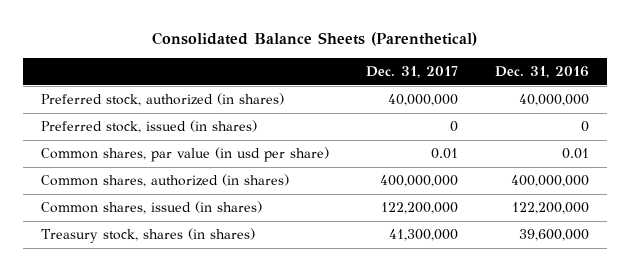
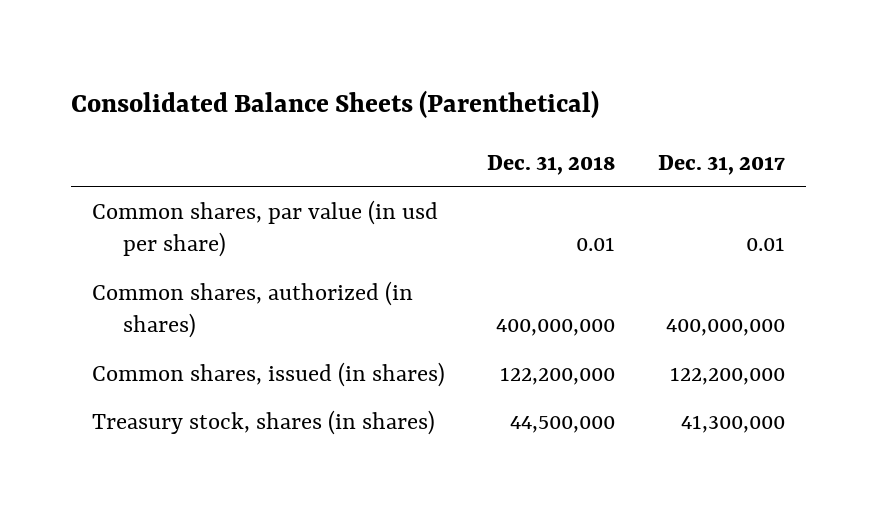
[494,66,589,79] Dec. 31, 2016 -> none
none -> [487,154,616,175] Dec. 31, 2018
[41,93,285,107] Preferred stock, authorized (in shares) -> none
[41,120,258,134] Preferred stock, issued (in shares) -> none

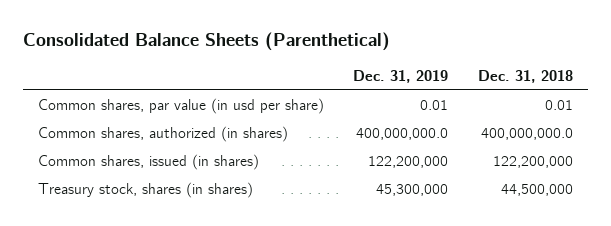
[657,154,785,175] Dec. 31, 2017 -> none
none -> [353,69,449,83] Dec. 31, 2019
[496,318,616,336] 400,000,000 -> [481,128,574,141] 400,000,000.0

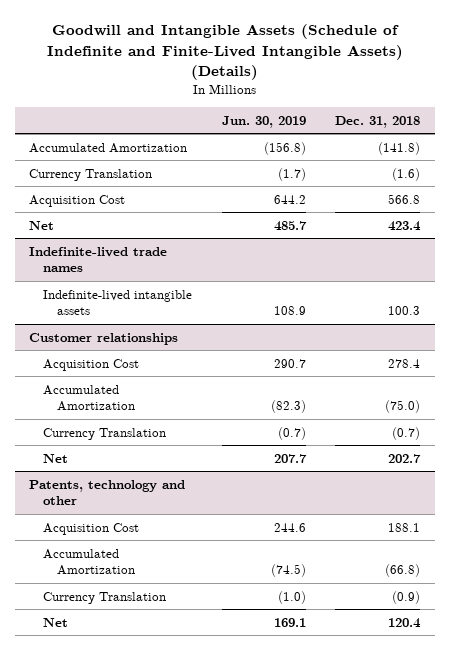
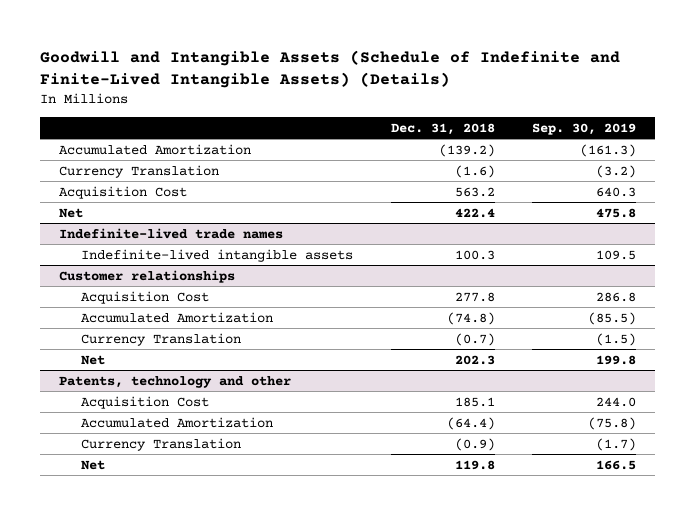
[221,115,306,128] Jun. 30, 2019 -> none
none -> [531,122,636,135] Sep. 30, 2019
[378,141,421,155] (141.8) -> [438,143,495,157] (139.2)
[388,193,421,204] 566.8 -> [454,186,495,197] 563.2
[388,220,422,231] 423.4 -> [454,207,495,218] 422.4
[388,358,421,368] 278.4 -> [454,291,495,302] 277.8
[385,400,421,414] (75.0) -> [446,311,495,325] (74.8)
[388,453,422,463] 202.7 -> [454,354,495,365] 202.3
[388,522,421,532] 188.1 -> [454,396,495,407] 185.1
[385,564,421,578] (66.8) -> [446,416,495,430] (64.4)
[388,617,422,628] 120.4 -> [454,459,495,470] 119.8

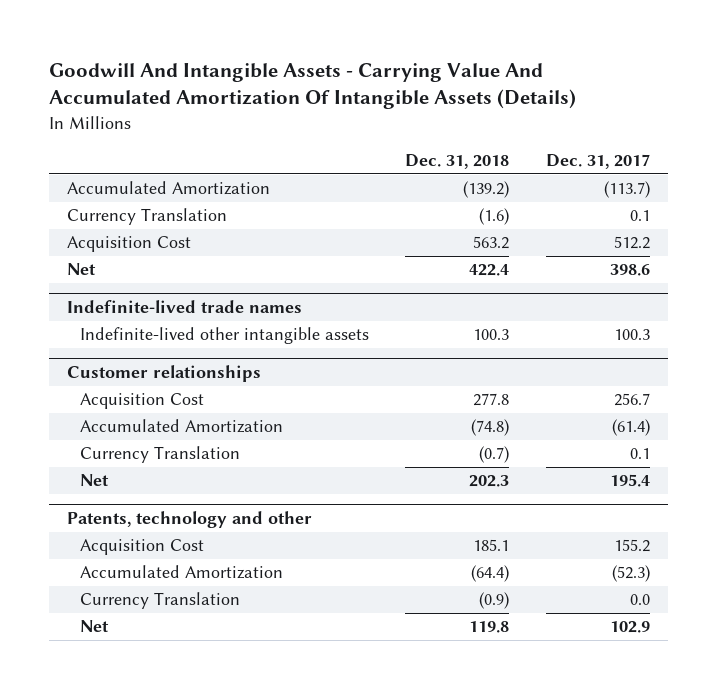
[40,50,621,89] Goodwill and Intangible Assets (Schedule of Indefinite and Finite-Lived Intangible Assets) (Details) -> [48,62,576,110] Goodwill And Intangible Assets - Carrying Value And Accumulated Amortization Of Intangible Assets (Details)
[531,122,636,135] Sep. 30, 2019 -> none
none -> [545,154,650,170] Dec. 31, 2017
[81,248,354,262] Indefinite-lived intangible assets -> [79,327,369,345] Indefinite-lived other intangible assets

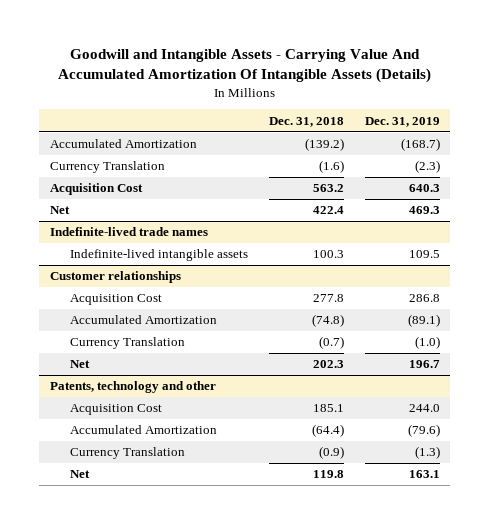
[48,62,576,110] Goodwill And Intangible Assets - Carrying Value And Accumulated Amortization Of Intangible Assets (Details) -> [57,49,431,84] Goodwill and Intangible Assets - Carrying Value And Accumulated Amortization Of Intangible Assets (Details)
[545,154,650,170] Dec. 31, 2017 -> none
none -> [364,116,440,127] Dec. 31, 2019
[79,327,369,345] Indefinite-lived other intangible assets -> [69,249,248,262] Indefinite-lived intangible assets

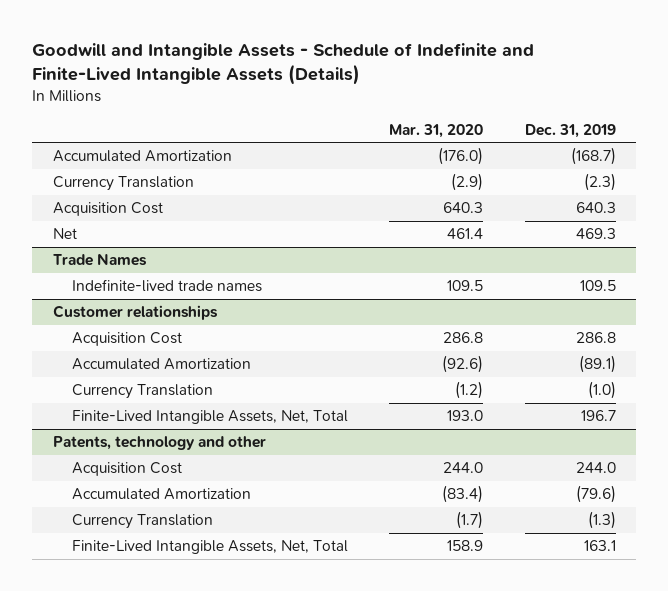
[57,49,431,84] Goodwill and Intangible Assets - Carrying Value And Accumulated Amortization Of Intangible Assets (Details) -> [31,43,534,86] Goodwill and Intangible Assets - Schedule of Indefinite and Finite-Lived Intangible Assets (Details)
[268,116,344,127] Dec. 31, 2018 -> none
none -> [389,123,484,138] Mar. 31, 2020
[49,227,208,237] Indefinite-lived trade names -> [52,254,147,267] Trade Names
[69,249,248,262] Indefinite-lived intangible assets -> [71,279,262,293] Indefinite-lived trade names
[69,360,90,369] Net -> [71,410,348,425] Finite-Lived Intangible Assets, Net, Total
[69,470,90,479] Net -> [71,540,348,555] Finite-Lived Intangible Assets, Net, Total

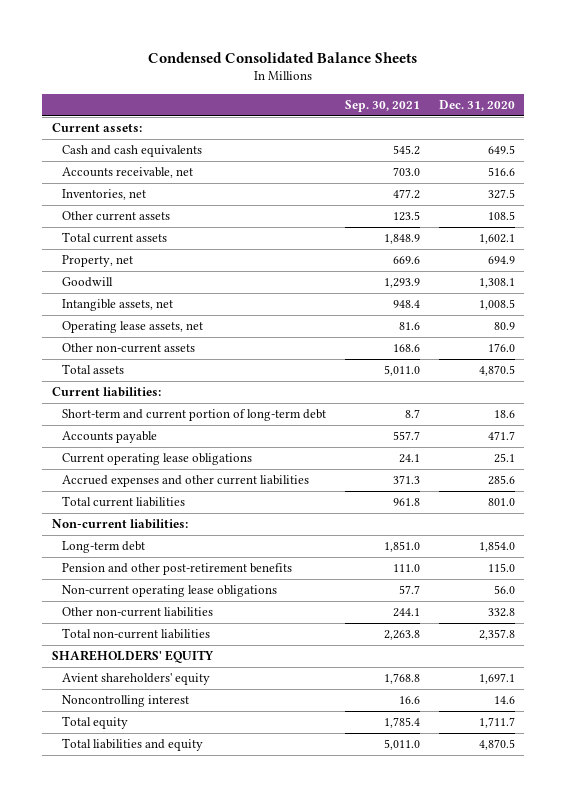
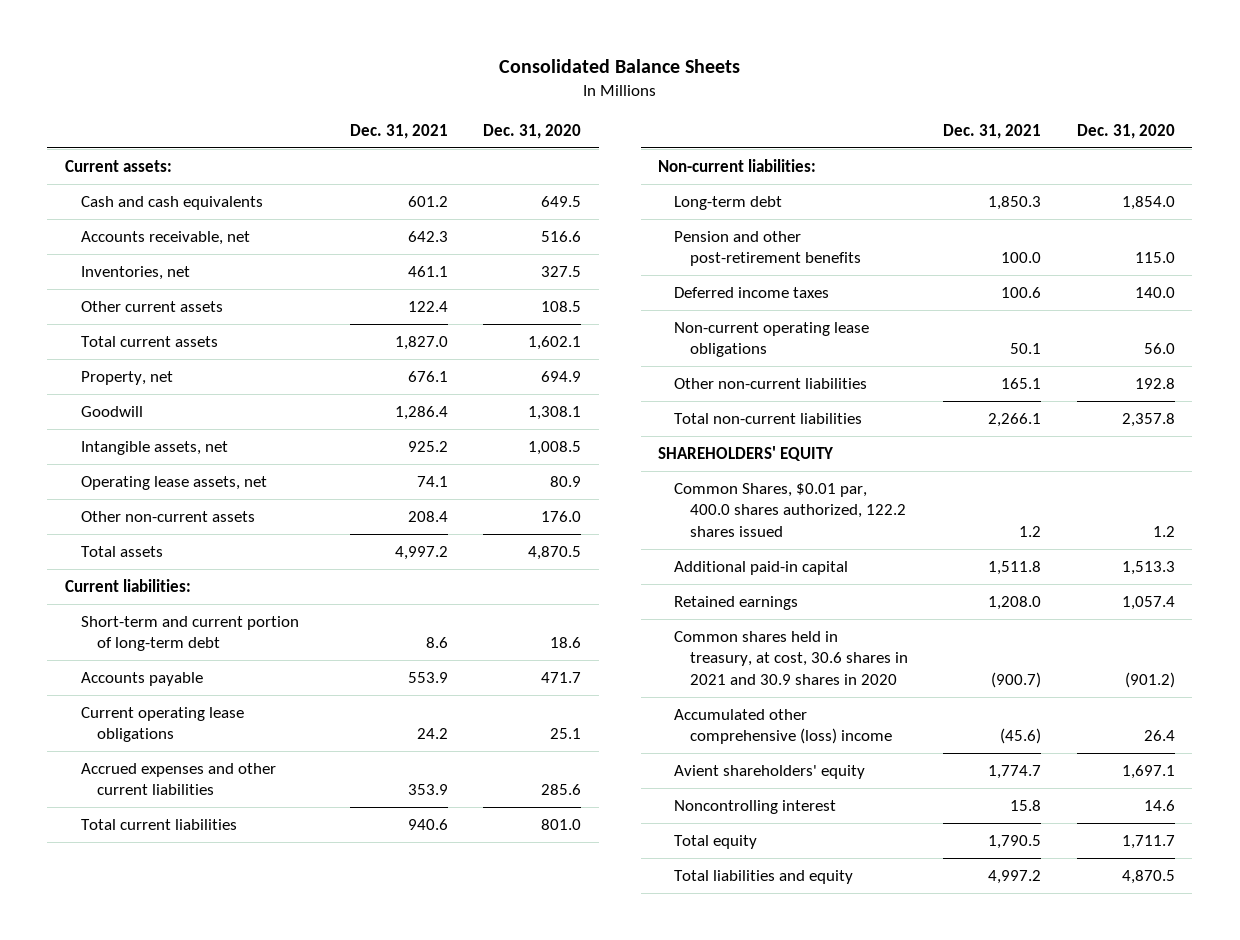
[148,51,418,63] Condensed Consolidated Balance Sheets -> [498,59,740,74] Consolidated Balance Sheets
[345,100,421,113] Sep. 30, 2021 -> none
none -> [350,123,449,139] Dec. 31, 2021
none -> [674,286,830,298] Deferred income taxes
[487,608,515,618] 332.8 -> [1134,377,1175,389] 192.8
none -> [674,482,907,538] Common Shares, $0.01 par, 400.0 shares authorized, 122.2 shares issued
none -> [674,560,849,575] Additional paid-in capital
none -> [674,595,799,610] Retained earnings
none -> [674,630,909,686] Common shares held in treasury, at cost, 30.6 shares in 2021 and 30.9 shares in 2020
none -> [674,708,893,745] Accumulated other comprehensive (loss) income

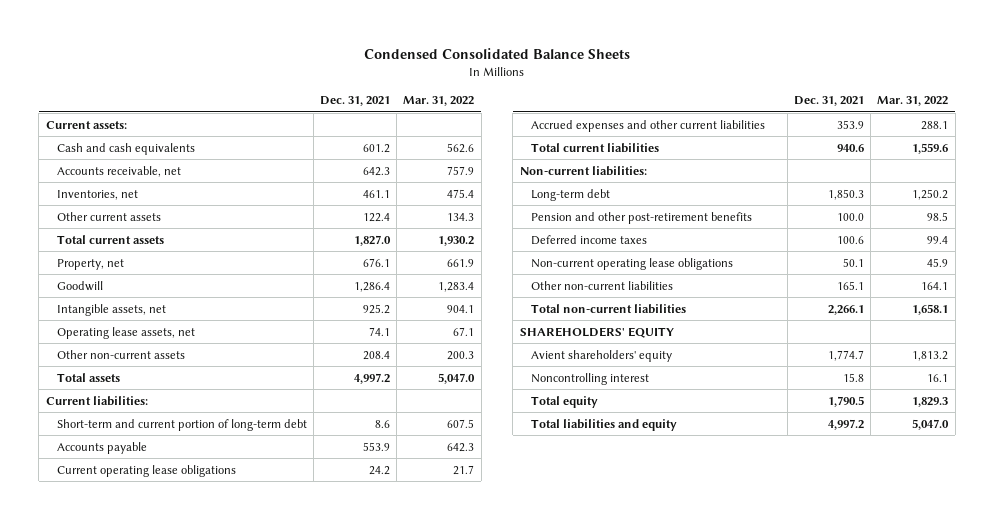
[498,59,740,74] Consolidated Balance Sheets -> [363,47,630,59] Condensed Consolidated Balance Sheets
[483,123,582,139] Dec. 31, 2020 -> none
none -> [403,96,475,107] Mar. 31, 2022
[674,482,907,538] Common Shares, $0.01 par, 400.0 shares authorized, 122.2 shares issued -> none
[674,560,849,575] Additional paid-in capital -> none
[674,595,799,610] Retained earnings -> none
[674,630,909,686] Common shares held in treasury, at cost, 30.6 shares in 2021 and 30.9 shares in 2020 -> none
[674,708,893,745] Accumulated other comprehensive (loss) income -> none

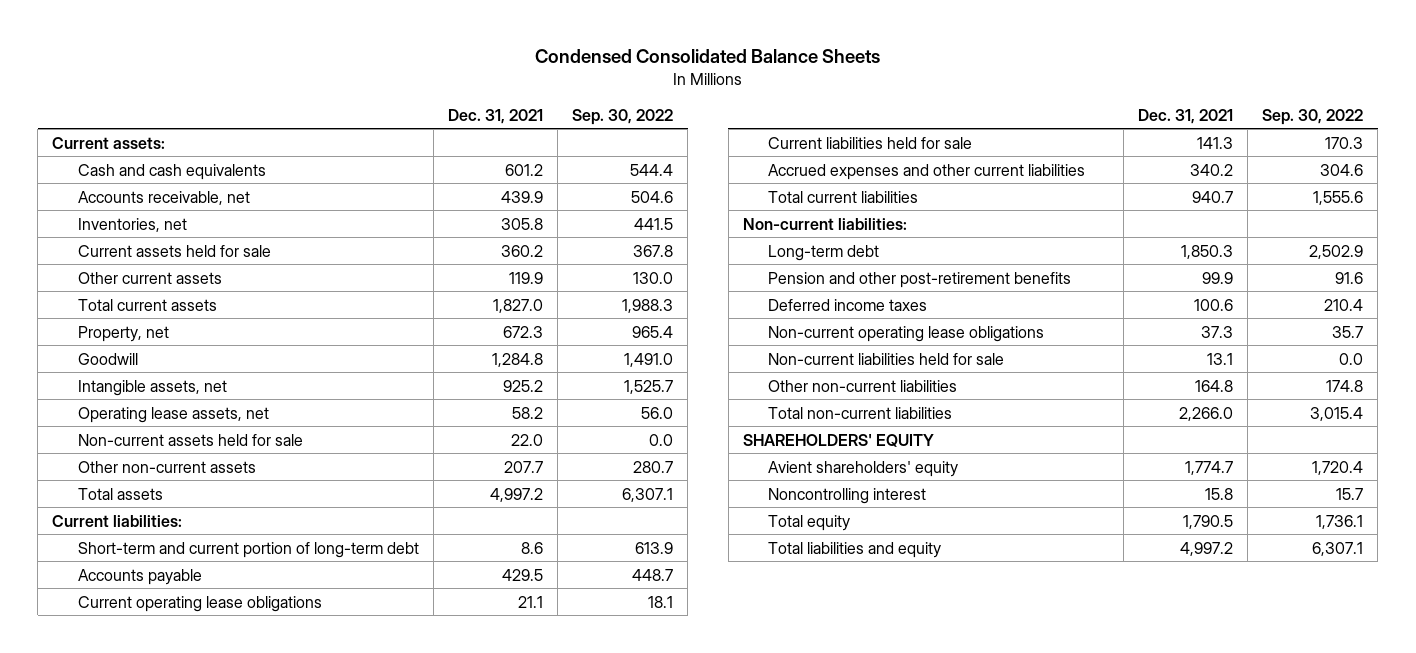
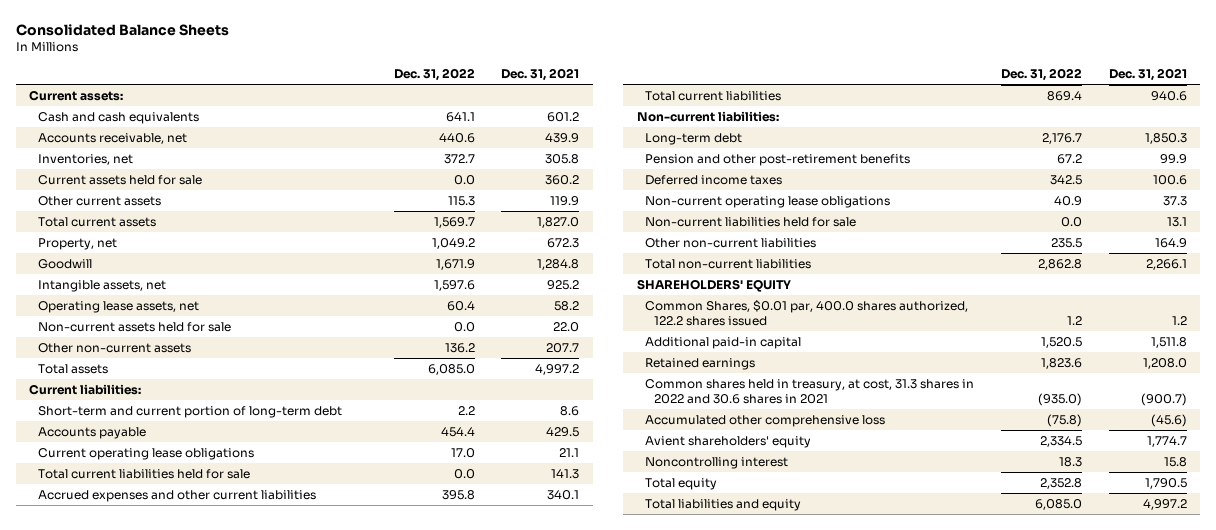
[534,49,880,64] Condensed Consolidated Balance Sheets -> [15,23,229,36] Consolidated Balance Sheets
[572,108,674,125] Sep. 30, 2022 -> none
none -> [393,68,475,82] Dec. 31, 2022
[768,136,973,149] Current liabilities held for sale -> [37,468,250,479] Total current liabilities held for sale
[1190,163,1234,176] 340.2 -> [547,489,580,500] 340.1
[1192,190,1234,203] 940.7 -> [1151,90,1188,101] 940.6
[1195,379,1234,392] 164.8 -> [1155,237,1188,248] 164.9
[1179,406,1234,421] 2,266.0 -> [1146,258,1188,270] 2,266.1
none -> [645,299,969,327] Common Shares, $0.01 par, 400.0 shares authorized, 122.2 shares issued
none -> [645,336,802,349] Additional paid-in capital
none -> [645,357,756,370] Retained earnings
none -> [645,378,975,405] Common shares held in treasury, at cost, 31.3 shares in 2022 and 30.6 shares in 2021
none -> [645,414,886,427] Accumulated other comprehensive loss

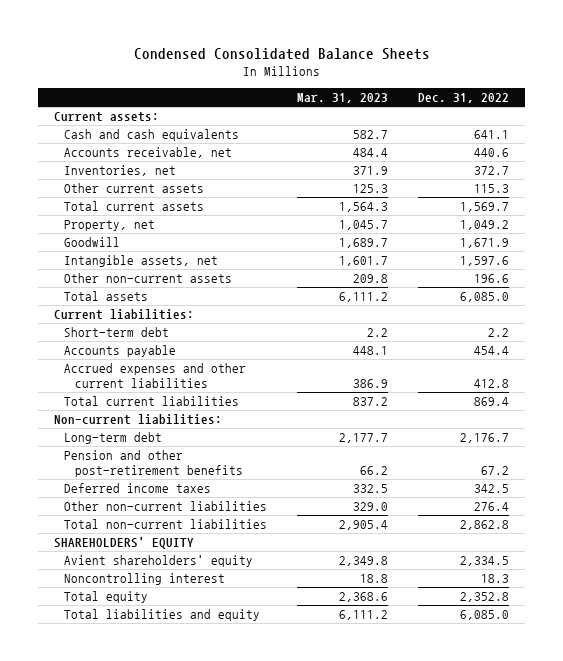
[15,23,229,36] Consolidated Balance Sheets -> [133,48,430,61] Condensed Consolidated Balance Sheets
[501,68,580,82] Dec. 31, 2021 -> none
none -> [297,93,389,104] Mar. 31, 2023
[37,174,202,185] Current assets held for sale -> none
[37,300,199,313] Operating lease assets, net -> none
[37,321,231,332] Non-current assets held for sale -> none
[444,342,475,353] 136.2 -> [474,274,510,284] 196.6
[37,405,342,418] Short-term and current portion of long-term debt -> [64,327,170,338] Short-term debt
[37,447,254,460] Current operating lease obligations -> none
[37,468,250,479] Total current liabilities held for sale -> none
[441,489,475,500] 395.8 -> [474,379,510,389] 412.8
[645,195,891,208] Non-current operating lease obligations -> none
[645,216,857,227] Non-current liabilities held for sale -> none
[1051,237,1083,248] 235.5 -> [474,502,510,512] 276.4
[645,299,969,327] Common Shares, $0.01 par, 400.0 shares authorized, 122.2 shares issued -> none
[645,336,802,349] Additional paid-in capital -> none
[645,357,756,370] Retained earnings -> none
[645,378,975,405] Common shares held in treasury, at cost, 31.3 shares in 2022 and 30.6 shares in 2021 -> none
[645,414,886,427] Accumulated other comprehensive loss -> none

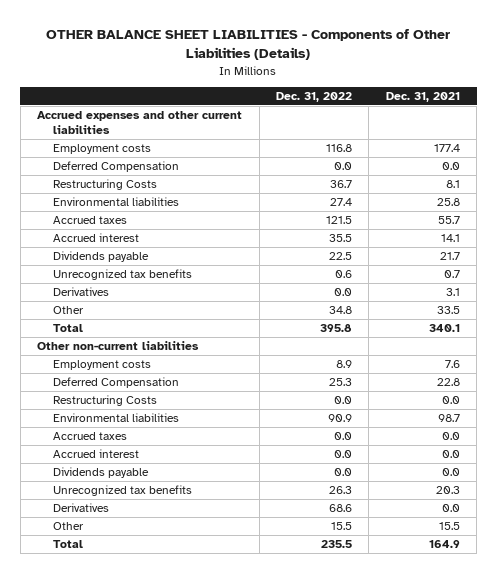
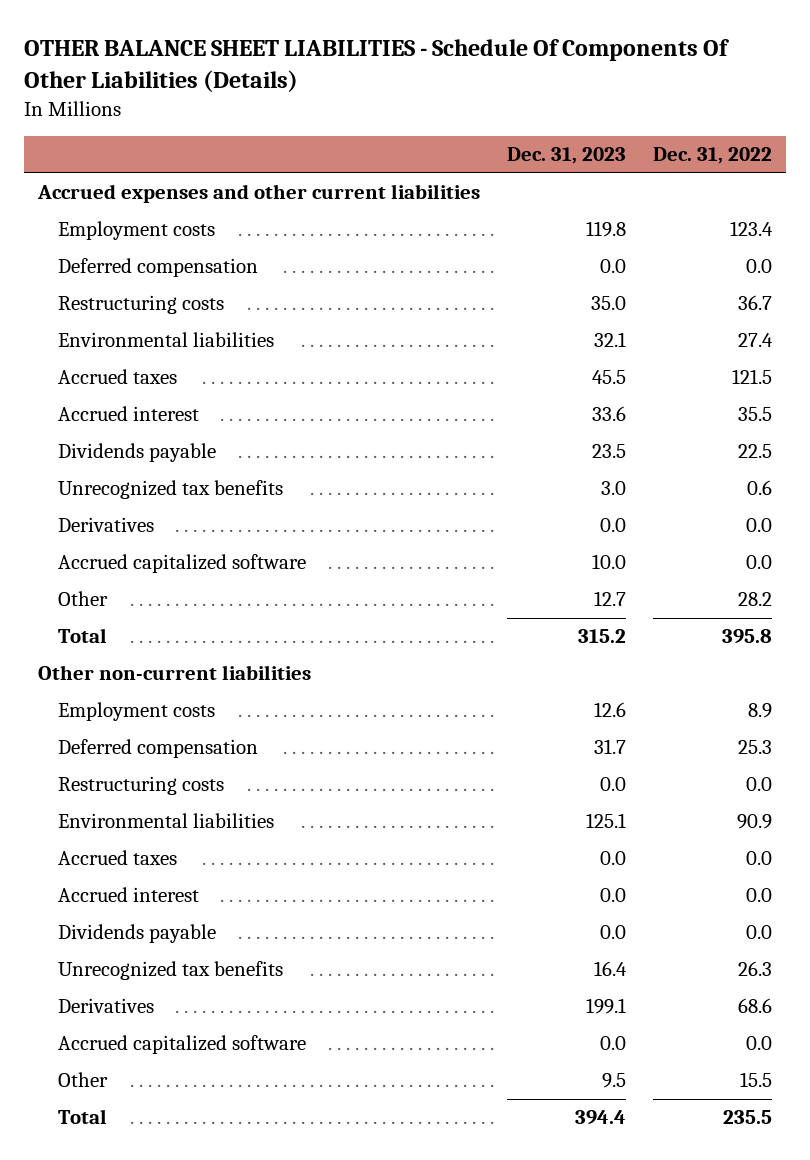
[46,29,451,61] OTHER BALANCE SHEET LIABILITIES - Components of Other Liabilities (Details) -> [24,39,730,92] OTHER BALANCE SHEET LIABILITIES - Schedule Of Components Of Other Liabilities (Details)
[385,92,460,103] Dec. 31, 2021 -> none
none -> [507,147,627,165] Dec. 31, 2023
[325,144,352,153] 116.8 -> [730,221,774,237] 123.4
[52,161,179,173] Deferred Compensation -> [57,258,258,278] Deferred compensation
[52,179,157,191] Restructuring Costs -> [57,295,224,315] Restructuring costs
none -> [57,554,306,574] Accrued capitalized software
[328,306,352,315] 34.8 -> [738,592,773,607] 28.2
[52,377,179,389] Deferred Compensation -> [57,739,258,759] Deferred compensation
[52,395,157,407] Restructuring Costs -> [57,776,224,796] Restructuring costs
none -> [57,1035,306,1055] Accrued capitalized software

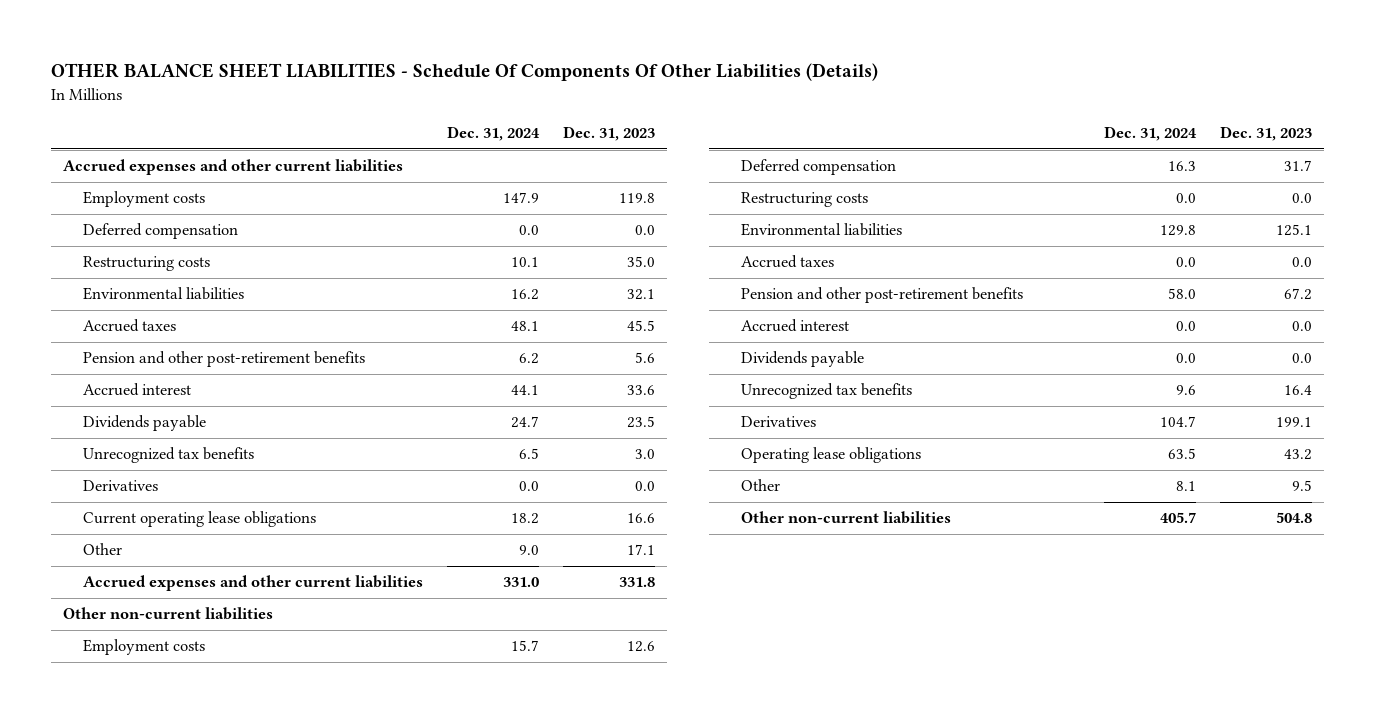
[653,147,773,165] Dec. 31, 2022 -> none
none -> [447,126,541,142] Dec. 31, 2024
none -> [83,351,366,368] Pension and other post-retirement benefits
[57,554,306,574] Accrued capitalized software -> none
[57,628,107,644] Total -> none
none -> [83,511,317,528] Current operating lease obligations
[594,591,627,607] 12.7 -> [626,544,655,556] 17.1
none -> [83,575,424,592] Accrued expenses and other current liabilities
none -> [740,287,1023,304] Pension and other post-retirement benefits
[57,1035,306,1055] Accrued capitalized software -> none
none -> [740,447,921,464] Operating lease obligations
[57,1109,107,1125] Total -> none
none -> [740,511,951,525] Other non-current liabilities

